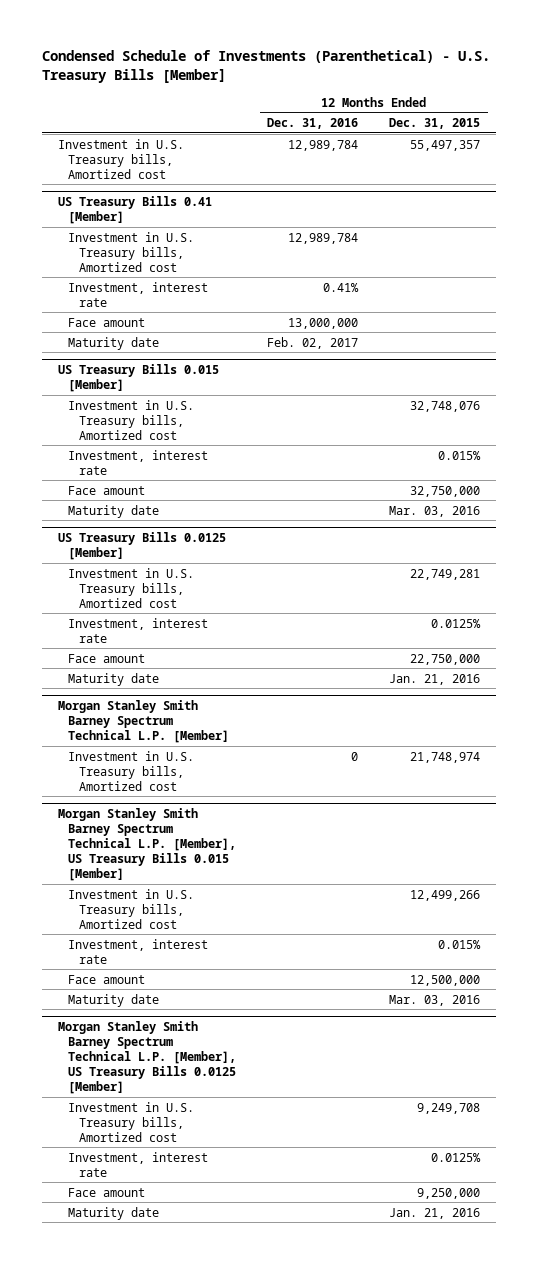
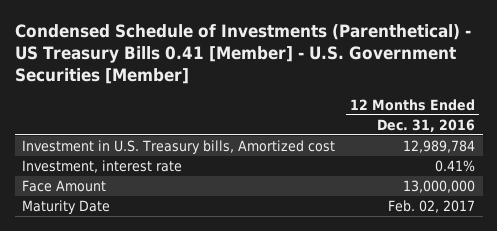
[42,50,491,83] Condensed Schedule of Investments (Parenthetical) - U.S. Treasury Bills [Member] -> [14,23,471,84] Condensed Schedule of Investments (Parenthetical) - US Treasury Bills 0.41 [Member] - U.S. Government Securities [Member]
[389,117,481,129] Dec. 31, 2015 -> none
[57,196,212,225] US Treasury Bills 0.41 [Member] -> none
[68,231,195,272] Investment in U.S. Treasury bills, Amortized cost -> none
[68,281,209,307] Investment, interest rate -> none
[68,317,146,327] Face amount -> none
[68,336,160,350] Maturity date -> none
[57,364,219,393] US Treasury Bills 0.015 [Member] -> none
[68,399,195,440] Investment in U.S. Treasury bills, Amortized cost -> none
[68,449,209,475] Investment, interest rate -> none
[68,485,146,495] Face amount -> none
[68,504,160,518] Maturity date -> none
[57,532,226,561] US Treasury Bills 0.0125 [Member] -> none
[68,567,195,608] Investment in U.S. Treasury bills, Amortized cost -> none
[68,617,209,643] Investment, interest rate -> none
[68,653,146,663] Face amount -> none
[68,672,160,686] Maturity date -> none
[57,700,230,744] Morgan Stanley Smith Barney Spectrum Technical L.P. [Member] -> none
[68,750,195,791] Investment in U.S. Treasury bills, Amortized cost -> none
[57,808,237,882] Morgan Stanley Smith Barney Spectrum Technical L.P. [Member], US Treasury Bills 0.015 [Member] -> none
[68,888,195,929] Investment in U.S. Treasury bills, Amortized cost -> none
[68,938,209,964] Investment, interest rate -> none
[68,974,146,984] Face amount -> none
[68,993,160,1007] Maturity date -> none
[57,1021,237,1095] Morgan Stanley Smith Barney Spectrum Technical L.P. [Member], US Treasury Bills 0.0125 [Member] -> none
[68,1101,195,1142] Investment in U.S. Treasury bills, Amortized cost -> none
[68,1151,209,1177] Investment, interest rate -> none
[68,1187,146,1197] Face amount -> none
[68,1206,160,1220] Maturity date -> none
none -> [22,160,183,174] Investment, interest rate
none -> [22,180,107,193] Face Amount
none -> [22,200,111,215] Maturity Date

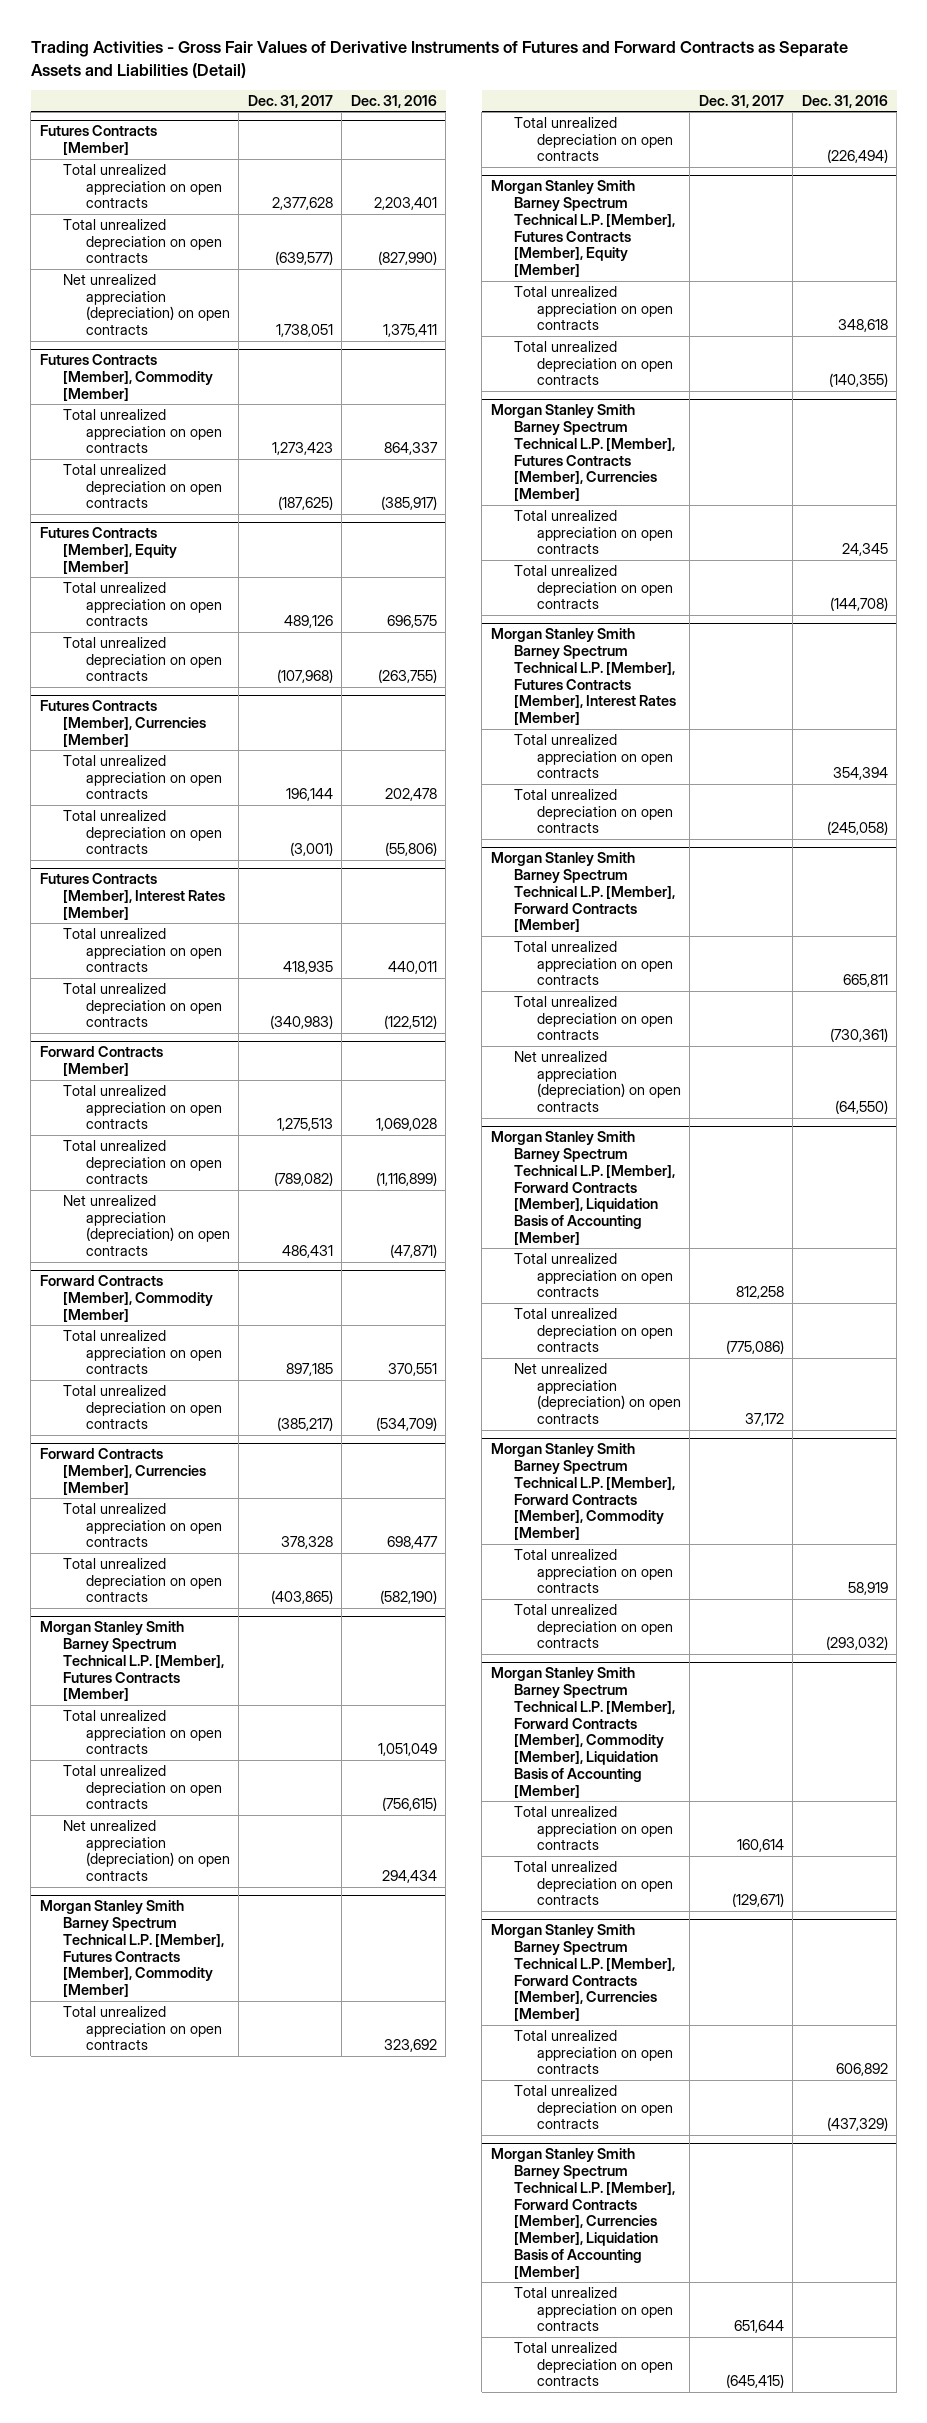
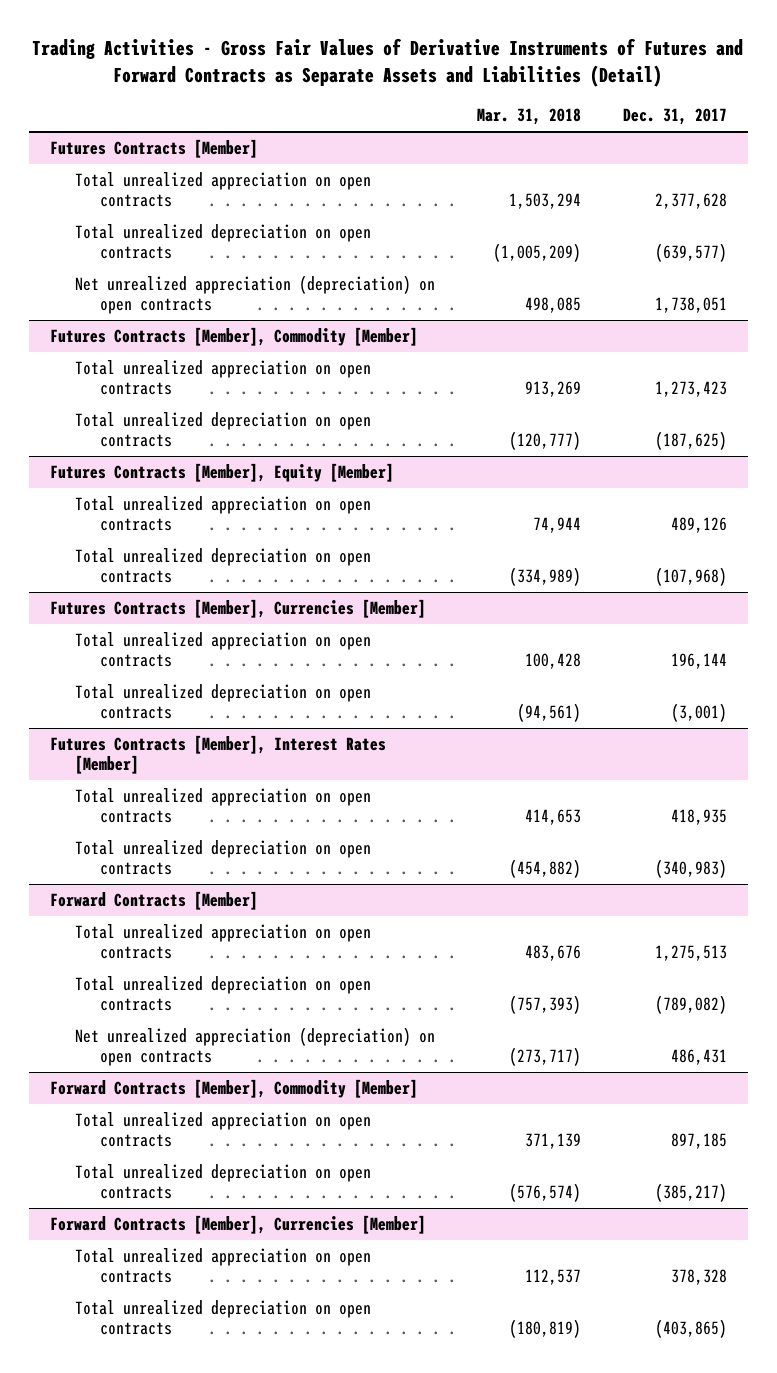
[350,95,437,109] Dec. 31, 2016 -> none
none -> [476,108,581,126] Mar. 31, 2018
[39,1621,224,1702] Morgan Stanley Smith Barney Spectrum Technical L.P. [Member], Futures Contracts [Member] -> none
[62,1709,222,1755] Total unrealized appreciation on open contracts -> none
[62,1764,222,1810] Total unrealized depreciation on open contracts -> none
[62,1819,230,1882] Net unrealized appreciation (depreciation) on open contracts -> none
[39,1900,224,1998] Morgan Stanley Smith Barney Spectrum Technical L.P. [Member], Futures Contracts [Member], Commodity [Member] -> none
[62,2005,222,2051] Total unrealized appreciation on open contracts -> none
[513,116,673,162] Total unrealized depreciation on open contracts -> none
[490,180,675,278] Morgan Stanley Smith Barney Spectrum Technical L.P. [Member], Futures Contracts [Member], Equity [Member] -> none
[513,285,673,331] Total unrealized appreciation on open contracts -> none
[513,340,673,386] Total unrealized depreciation on open contracts -> none
[490,404,675,502] Morgan Stanley Smith Barney Spectrum Technical L.P. [Member], Futures Contracts [Member], Currencies [Member] -> none
[513,509,673,555] Total unrealized appreciation on open contracts -> none
[513,564,673,610] Total unrealized depreciation on open contracts -> none
[490,628,676,726] Morgan Stanley Smith Barney Spectrum Technical L.P. [Member], Futures Contracts [Member], Interest Rates [Member] -> none
[513,733,673,779] Total unrealized appreciation on open contracts -> none
[513,788,673,834] Total unrealized depreciation on open contracts -> none
[490,852,675,933] Morgan Stanley Smith Barney Spectrum Technical L.P. [Member], Forward Contracts [Member] -> none
[513,940,673,986] Total unrealized appreciation on open contracts -> none
[513,995,673,1041] Total unrealized depreciation on open contracts -> none
[513,1050,681,1113] Net unrealized appreciation (depreciation) on open contracts -> none
[490,1131,675,1245] Morgan Stanley Smith Barney Spectrum Technical L.P. [Member], Forward Contracts [Member], Liquidation Basis of Accounting [Member] -> none
[513,1252,673,1298] Total unrealized appreciation on open contracts -> none
[513,1307,673,1353] Total unrealized depreciation on open contracts -> none
[513,1362,681,1425] Net unrealized appreciation (depreciation) on open contracts -> none
[490,1443,675,1541] Morgan Stanley Smith Barney Spectrum Technical L.P. [Member], Forward Contracts [Member], Commodity [Member] -> none
[513,1548,673,1594] Total unrealized appreciation on open contracts -> none
[513,1603,673,1649] Total unrealized depreciation on open contracts -> none
[490,1667,675,1798] Morgan Stanley Smith Barney Spectrum Technical L.P. [Member], Forward Contracts [Member], Commodity [Member], Liquidation Basis of Accounting [Member] -> none
[513,1805,673,1851] Total unrealized appreciation on open contracts -> none
[513,1860,673,1906] Total unrealized depreciation on open contracts -> none
[490,1924,675,2022] Morgan Stanley Smith Barney Spectrum Technical L.P. [Member], Forward Contracts [Member], Currencies [Member] -> none
[513,2029,673,2075] Total unrealized appreciation on open contracts -> none
[513,2084,673,2130] Total unrealized depreciation on open contracts -> none
[490,2148,675,2279] Morgan Stanley Smith Barney Spectrum Technical L.P. [Member], Forward Contracts [Member], Currencies [Member], Liquidation Basis of Accounting [Member] -> none
[513,2286,673,2332] Total unrealized appreciation on open contracts -> none
[513,2341,673,2387] Total unrealized depreciation on open contracts -> none

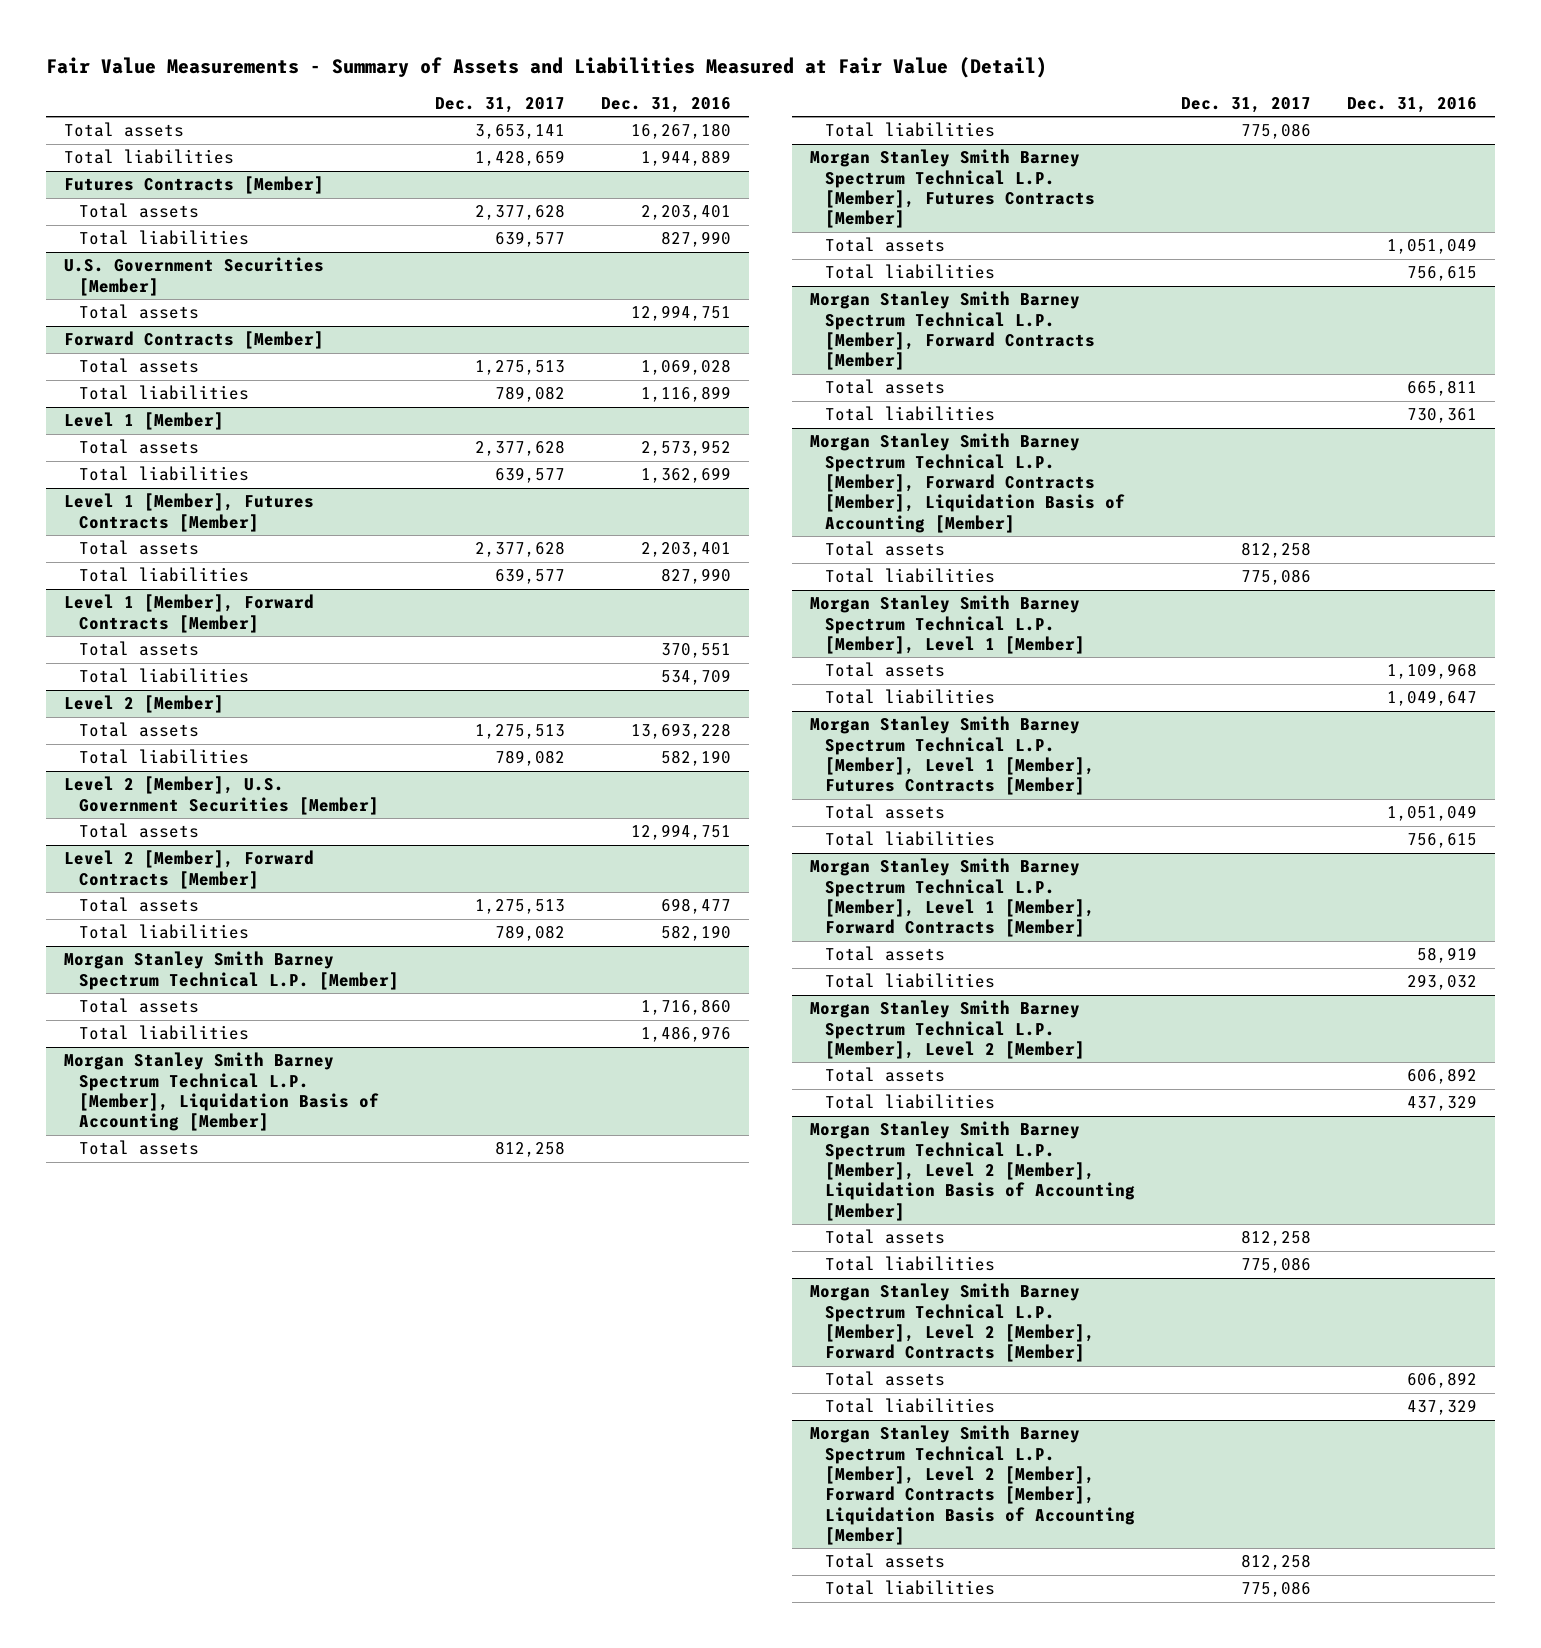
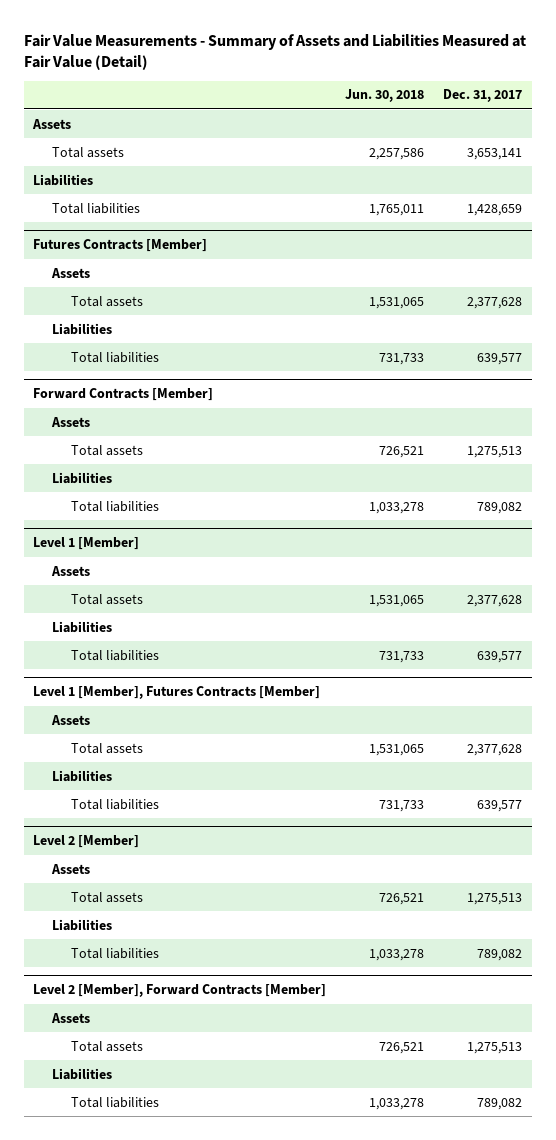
[601,96,732,113] Dec. 31, 2016 -> none
none -> [345,89,425,103] Jun. 30, 2018
none -> [32,118,72,129] Assets
none -> [33,173,94,186] Liabilities
none -> [51,267,91,278] Assets
none -> [52,322,113,335] Liabilities
[64,257,325,296] U.S. Government Securities [Member] -> none
[79,304,200,320] Total assets -> none
none -> [51,416,91,427] Assets
none -> [52,471,113,484] Liabilities
none -> [51,565,91,576] Assets
none -> [52,620,113,633] Liabilities
none -> [51,714,91,725] Assets
none -> [52,769,113,782] Liabilities
[64,594,315,633] Level 1 [Member], Forward Contracts [Member] -> none
[79,641,200,657] Total assets -> none
[79,668,250,684] Total liabilities -> none
none -> [51,863,91,874] Assets
none -> [52,918,113,931] Liabilities
[64,776,380,815] Level 2 [Member], U.S. Government Securities [Member] -> none
[79,823,200,839] Total assets -> none
none -> [51,1012,91,1023] Assets
none -> [52,1067,113,1080] Liabilities
[64,951,400,990] Morgan Stanley Smith Barney Spectrum Technical L.P. [Member] -> none
[79,998,200,1014] Total assets -> none
[79,1025,250,1041] Total liabilities -> none
[64,1052,380,1132] Morgan Stanley Smith Barney Spectrum Technical L.P. [Member], Liquidation Basis of Accounting [Member] -> none
[79,1140,200,1156] Total assets -> none
[824,122,995,138] Total liabilities -> none
[809,149,1095,229] Morgan Stanley Smith Barney Spectrum Technical L.P. [Member], Futures Contracts [Member] -> none
[824,237,945,253] Total assets -> none
[824,264,995,280] Total liabilities -> none
[809,291,1095,371] Morgan Stanley Smith Barney Spectrum Technical L.P. [Member], Forward Contracts [Member] -> none
[824,379,945,395] Total assets -> none
[824,406,995,422] Total liabilities -> none
[809,433,1125,533] Morgan Stanley Smith Barney Spectrum Technical L.P. [Member], Forward Contracts [Member], Liquidation Basis of Accounting [Member] -> none
[824,541,945,557] Total assets -> none
[824,568,995,584] Total liabilities -> none
[809,595,1085,654] Morgan Stanley Smith Barney Spectrum Technical L.P. [Member], Level 1 [Member] -> none
[824,662,945,678] Total assets -> none
[824,689,995,705] Total liabilities -> none
[809,716,1095,796] Morgan Stanley Smith Barney Spectrum Technical L.P. [Member], Level 1 [Member], Futures Contracts [Member] -> none
[824,804,945,820] Total assets -> none
[824,831,995,847] Total liabilities -> none
[809,858,1095,938] Morgan Stanley Smith Barney Spectrum Technical L.P. [Member], Level 1 [Member], Forward Contracts [Member] -> none
[824,946,945,962] Total assets -> none
[824,973,995,989] Total liabilities -> none
[809,1000,1085,1059] Morgan Stanley Smith Barney Spectrum Technical L.P. [Member], Level 2 [Member] -> none
[824,1067,945,1083] Total assets -> none
[824,1094,995,1110] Total liabilities -> none
[809,1121,1135,1221] Morgan Stanley Smith Barney Spectrum Technical L.P. [Member], Level 2 [Member], Liquidation Basis of Accounting [Member] -> none
[824,1229,945,1245] Total assets -> none
[824,1256,995,1272] Total liabilities -> none
[809,1283,1095,1363] Morgan Stanley Smith Barney Spectrum Technical L.P. [Member], Level 2 [Member], Forward Contracts [Member] -> none
[824,1371,945,1387] Total assets -> none
[824,1398,995,1414] Total liabilities -> none
[809,1425,1135,1546] Morgan Stanley Smith Barney Spectrum Technical L.P. [Member], Level 2 [Member], Forward Contracts [Member], Liquidation Basis of Accounting [Member] -> none
[824,1553,945,1569] Total assets -> none
[824,1580,995,1596] Total liabilities -> none

